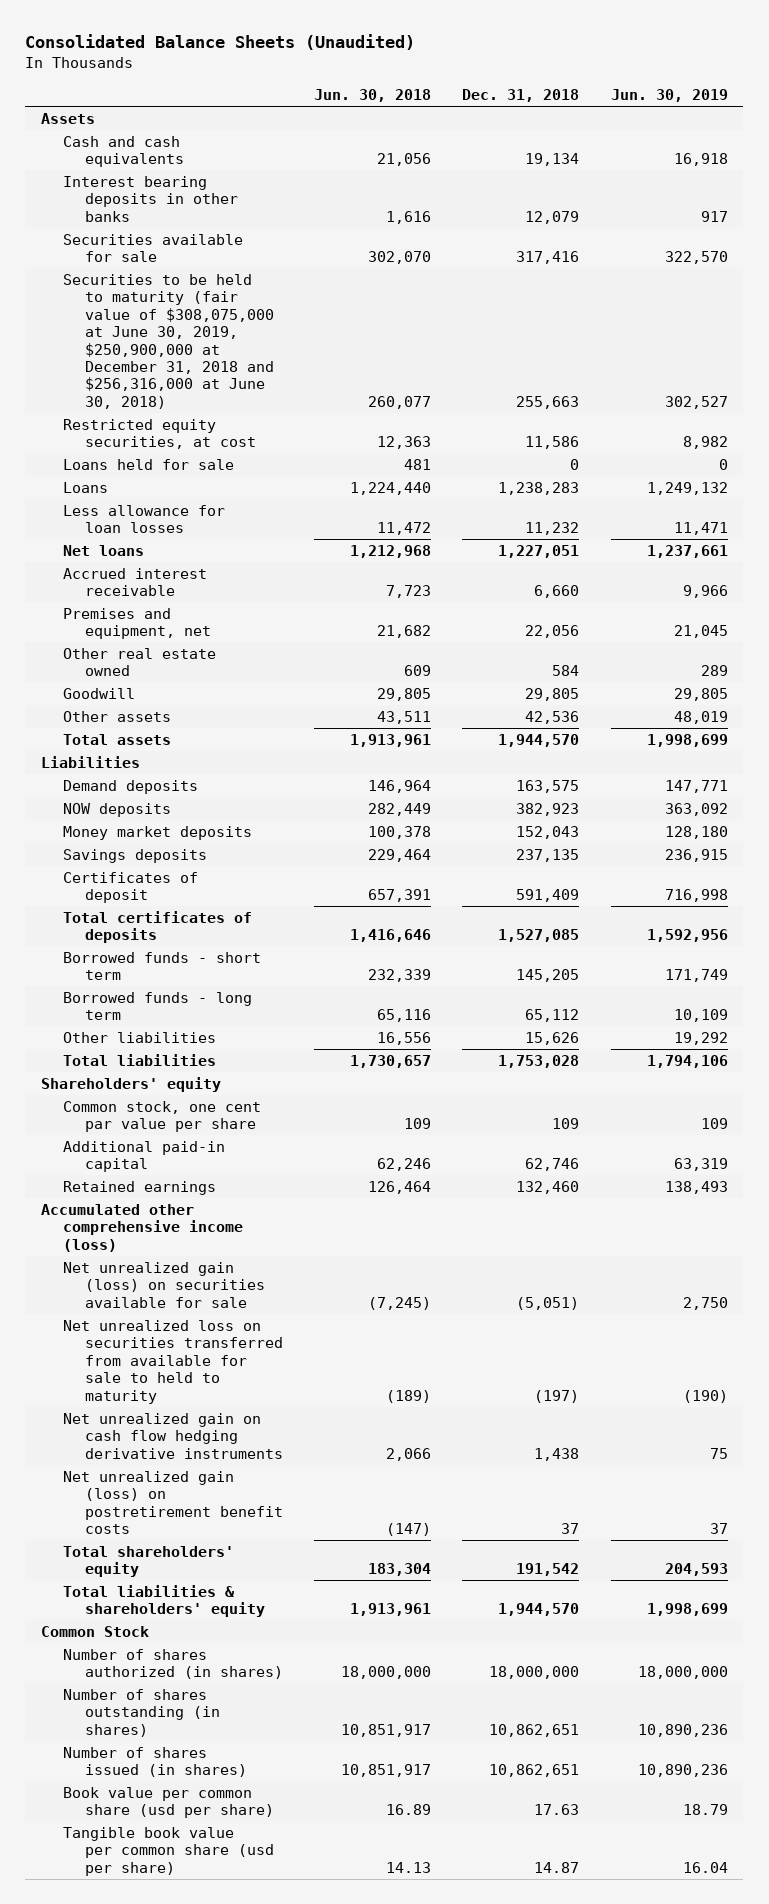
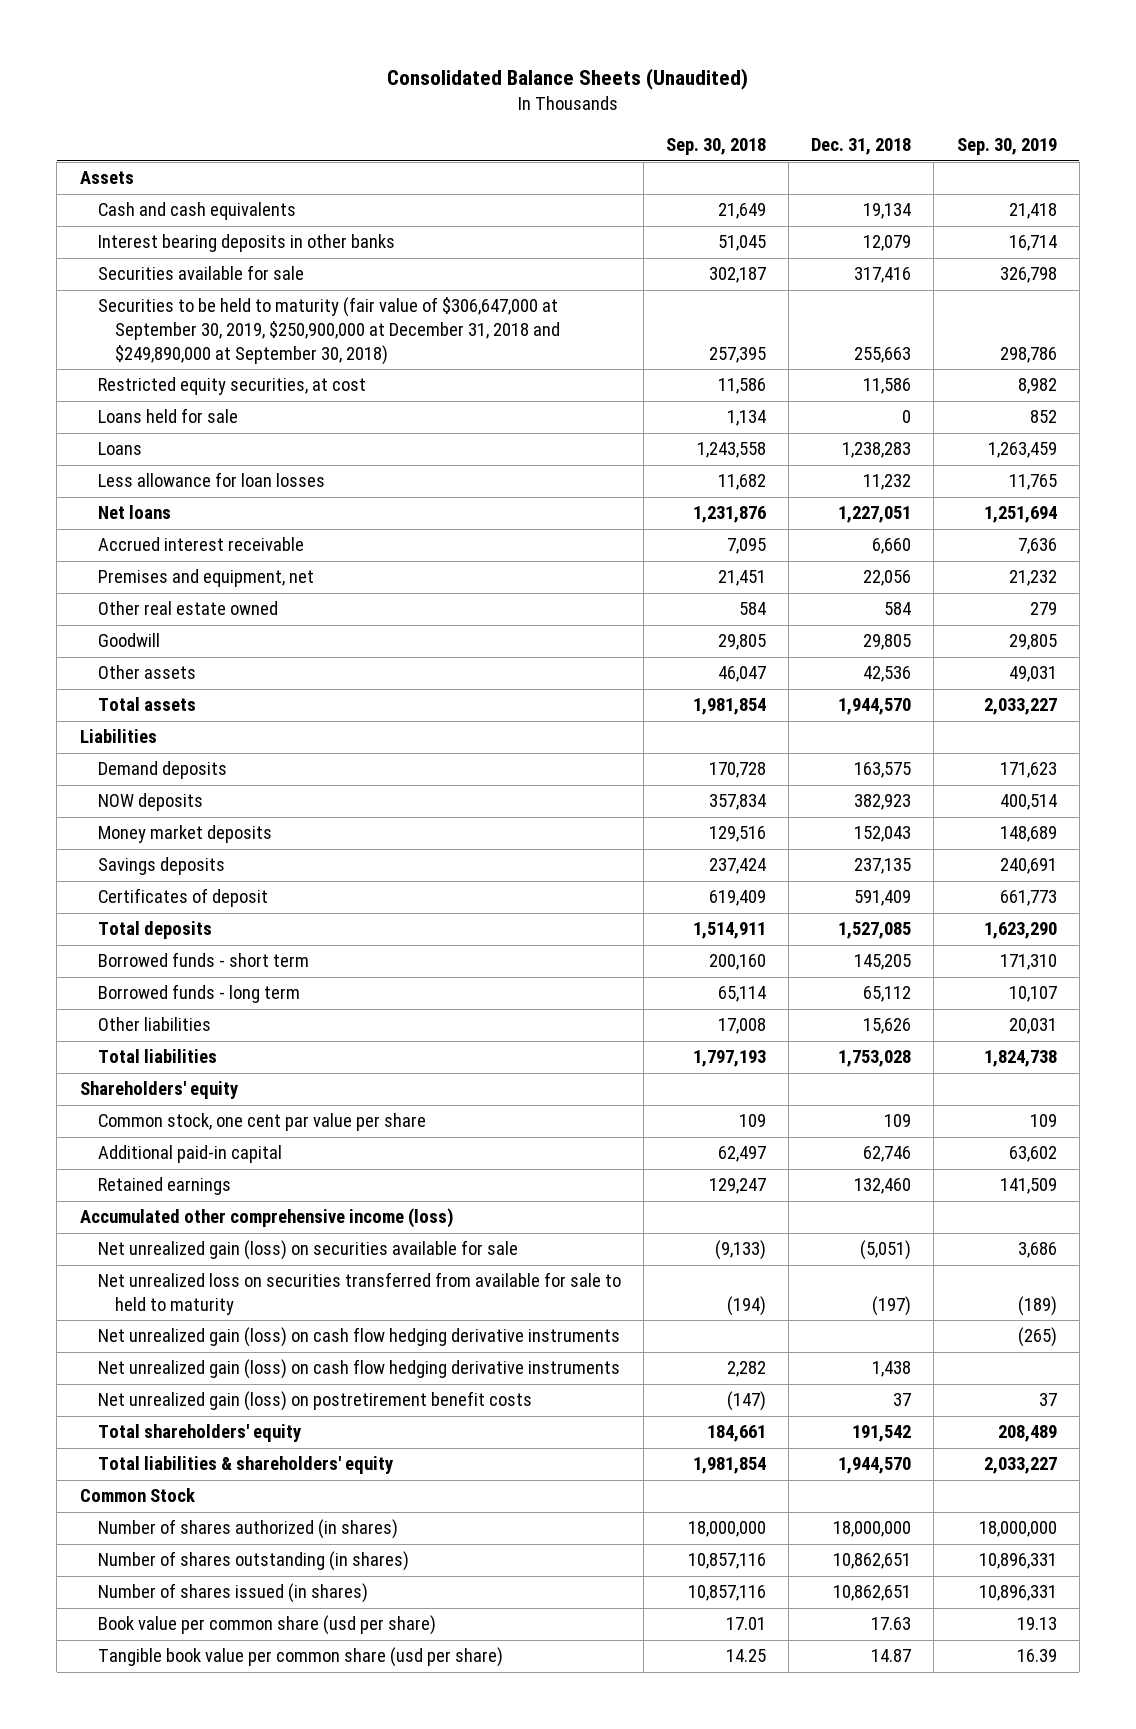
[314,89,432,103] Jun. 30, 2018 -> none
[610,89,728,103] Jun. 30, 2019 -> none
none -> [665,138,766,156] Sep. 30, 2018
none -> [956,138,1057,156] Sep. 30, 2019
[62,273,274,409] Securities to be held to maturity (fair value of $308,075,000 at June 30, 2019, $250,900,000 at December 31, 2018 and $256,316,000 at June 30, 2018) -> [97,297,561,365] Securities to be held to maturity (fair value of $306,647,000 at September 30, 2019, $250,900,000 at December 31, 2018 and $249,890,000 at September 30, 2018)
[62,910,252,944] Total certificates of deposits -> [97,921,212,940] Total deposits
none -> [97,1327,620,1348] Net unrealized gain (loss) on cash flow hedging derivative instruments
[62,1412,283,1459] Net unrealized gain on cash flow hedging derivative instruments -> [97,1359,620,1380] Net unrealized gain (loss) on cash flow hedging derivative instruments

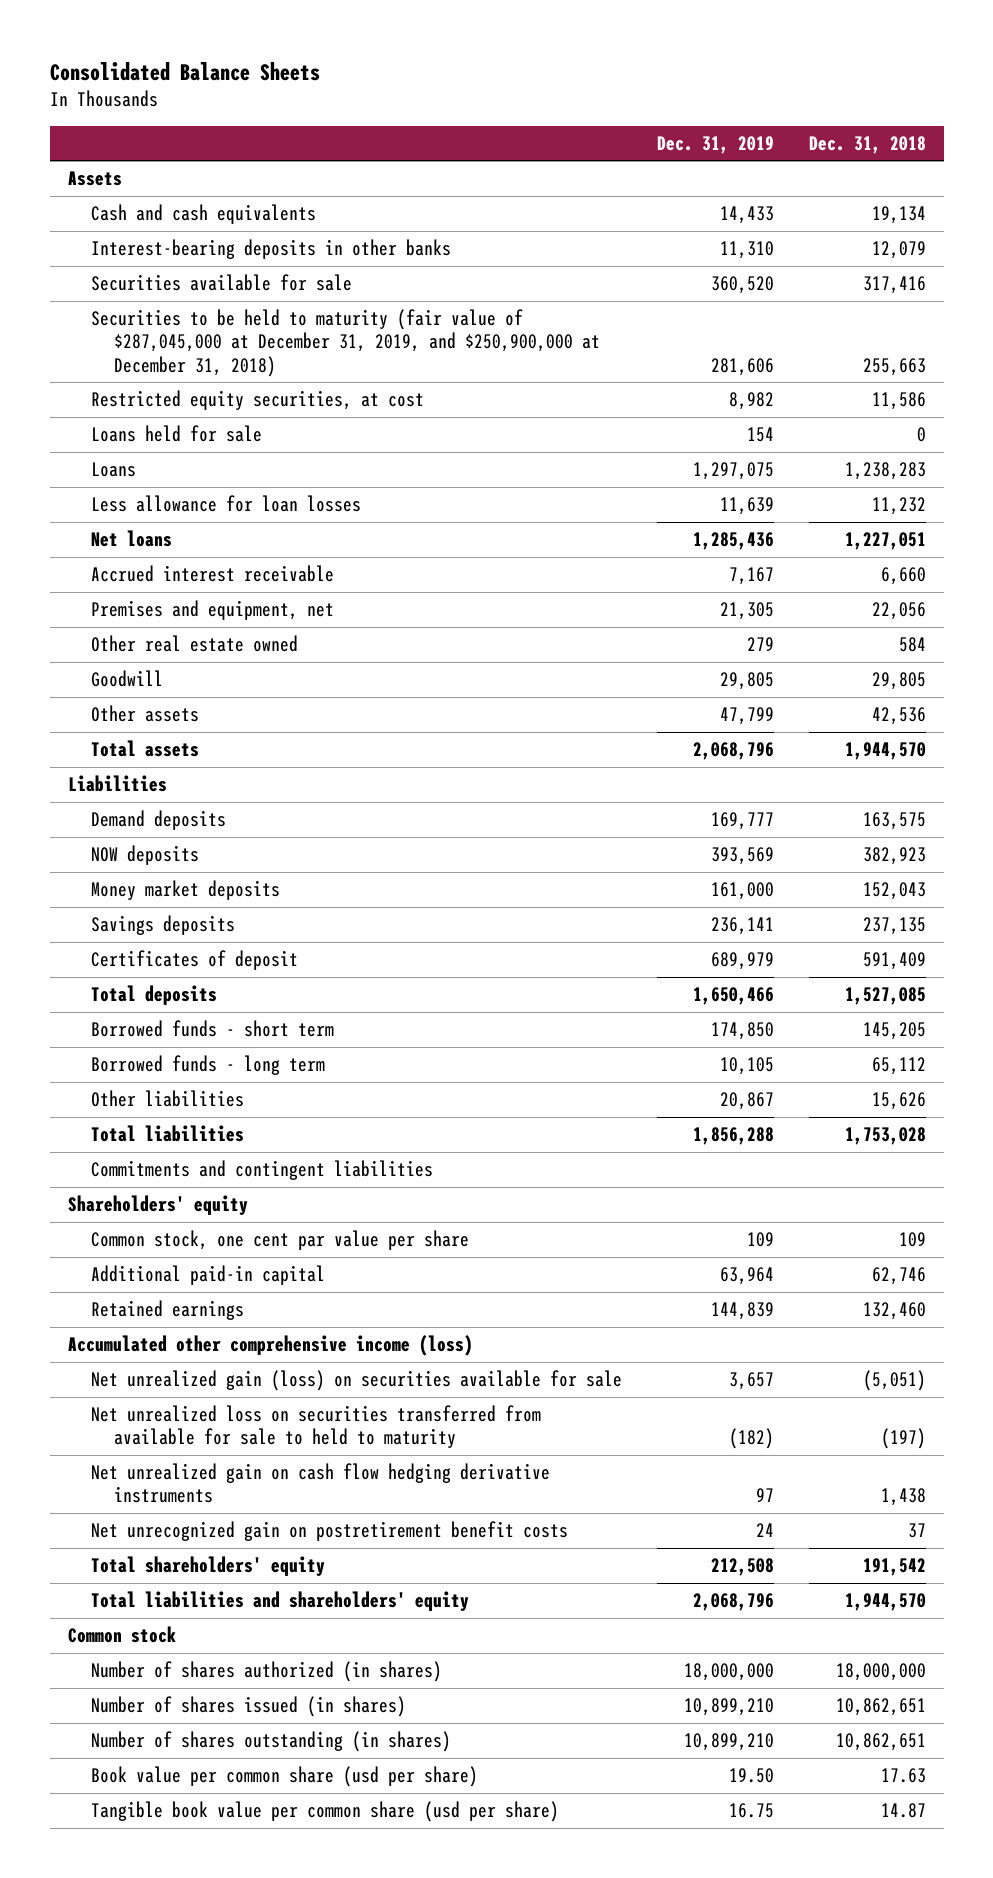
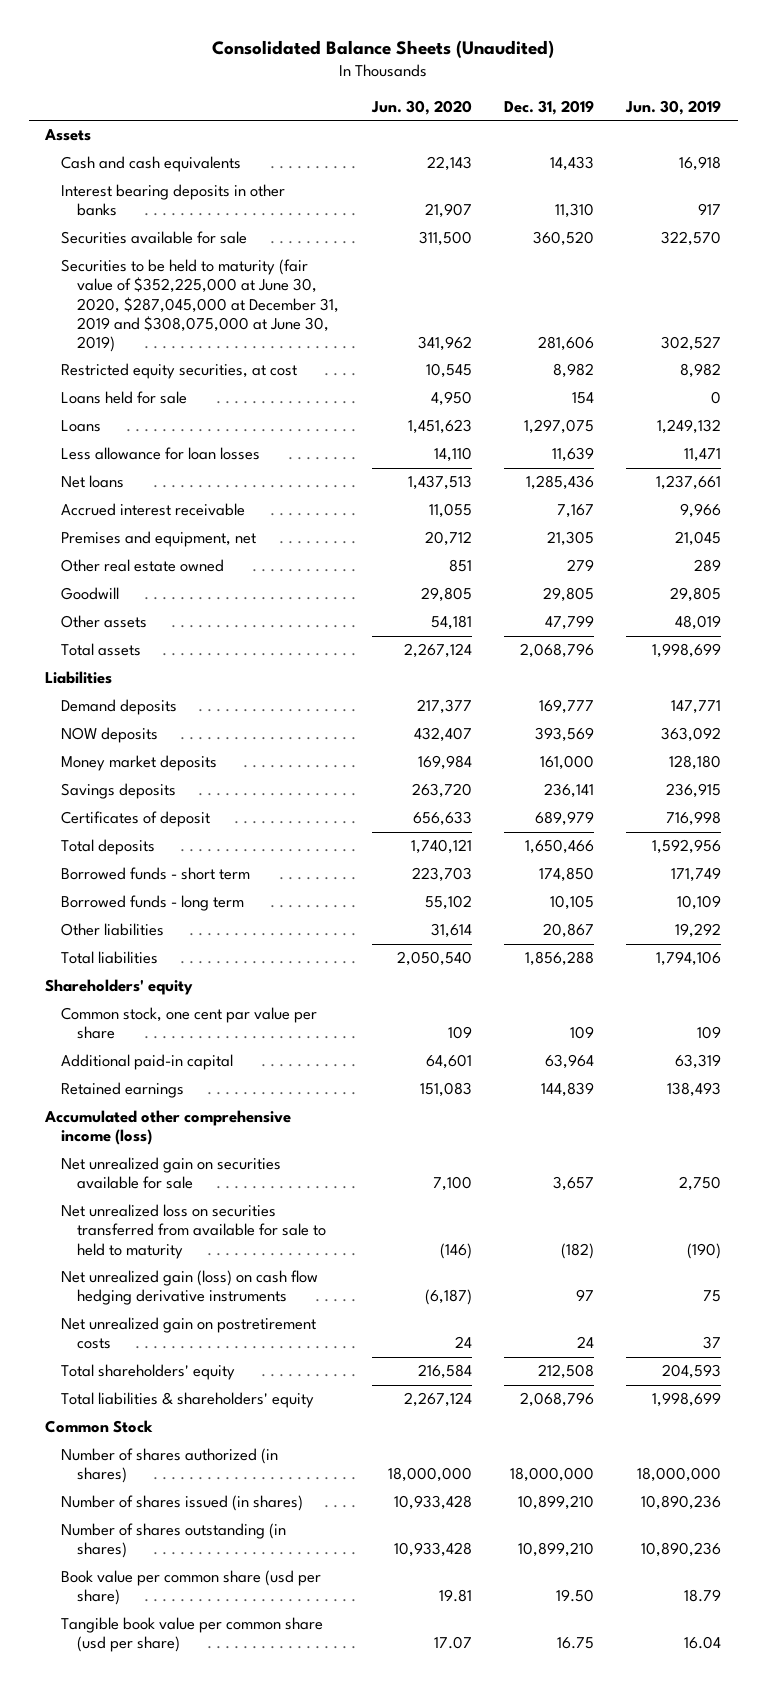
[49,62,320,82] Consolidated Balance Sheets -> [212,40,555,59] Consolidated Balance Sheets (Unaudited)
[808,135,926,154] Dec. 31, 2018 -> none
none -> [370,99,472,115] Jun. 30, 2020
none -> [625,99,722,115] Jun. 30, 2019
[90,239,451,260] Interest-bearing deposits in other banks -> [61,184,286,217] Interest bearing deposits in other banks
[90,309,600,377] Securities to be held to maturity (fair value of $287,045,000 at December 31, 2019, and $250,900,000 at December 31, 2018) -> [61,259,340,352] Securities to be held to maturity (fair value of $352,225,000 at June 30, 2020, $287,045,000 at December 31, 2019 and $308,075,000 at June 30, 2019)
[90,1160,433,1181] Commitments and contingent liabilities -> none
[90,1370,622,1392] Net unrealized gain (loss) on securities available for sale -> [61,1157,282,1190] Net unrealized gain on securities available for sale
[90,1463,550,1504] Net unrealized gain on cash flow hedging derivative instruments -> [61,1270,319,1306] Net unrealized gain (loss) on cash flow hedging derivative instruments
[90,1521,568,1542] Net unrecognized gain on postretirement benefit costs -> [61,1317,317,1350] Net unrealized gain on postretirement costs
[90,1591,469,1612] Total liabilities and shareholders' equity -> [61,1392,315,1409] Total liabilities & shareholders' equity
[67,1626,176,1644] Common stock -> [44,1420,153,1434] Common Stock

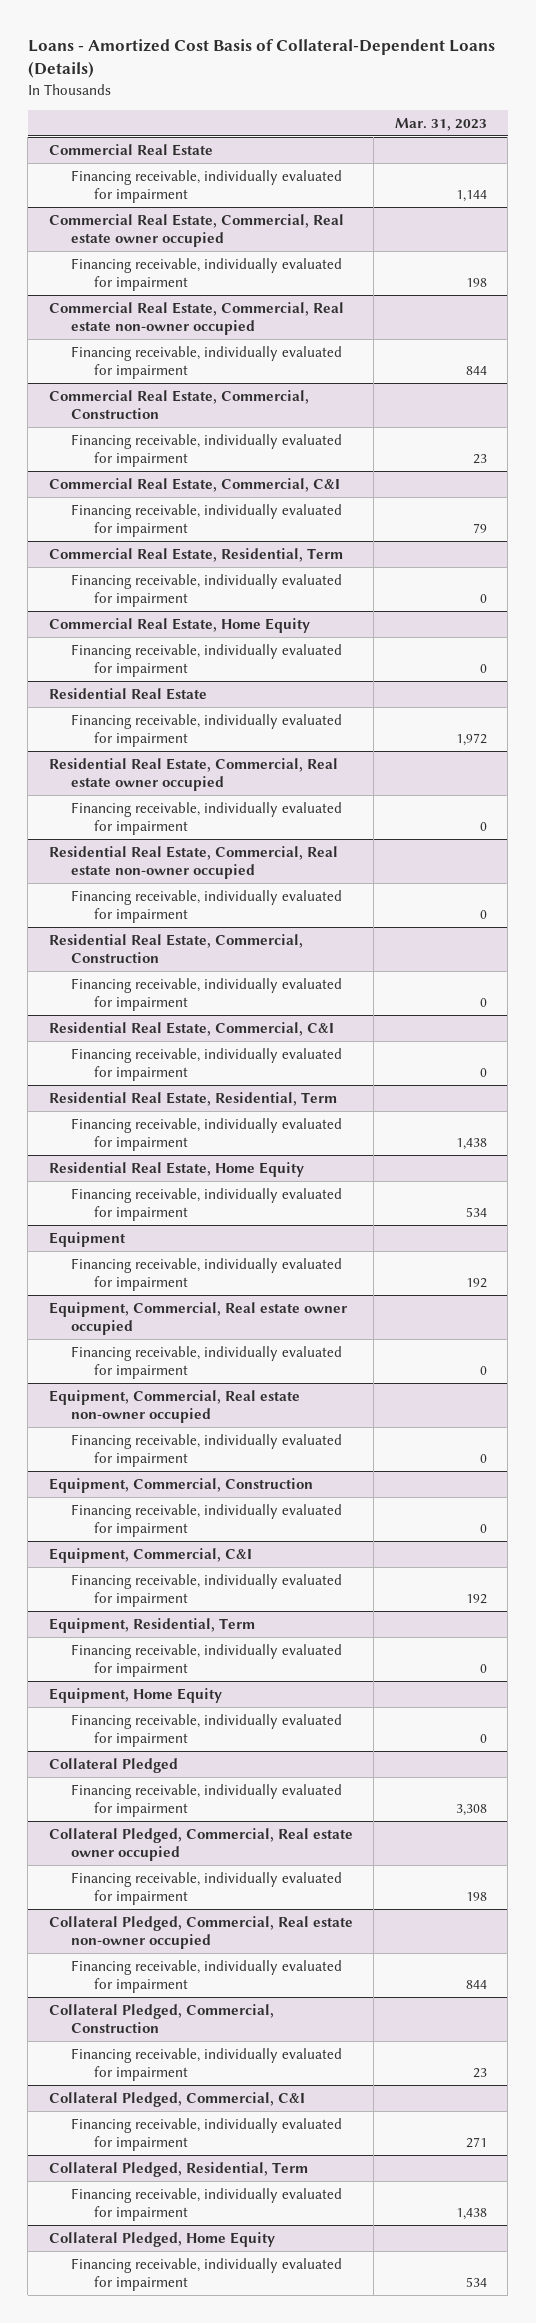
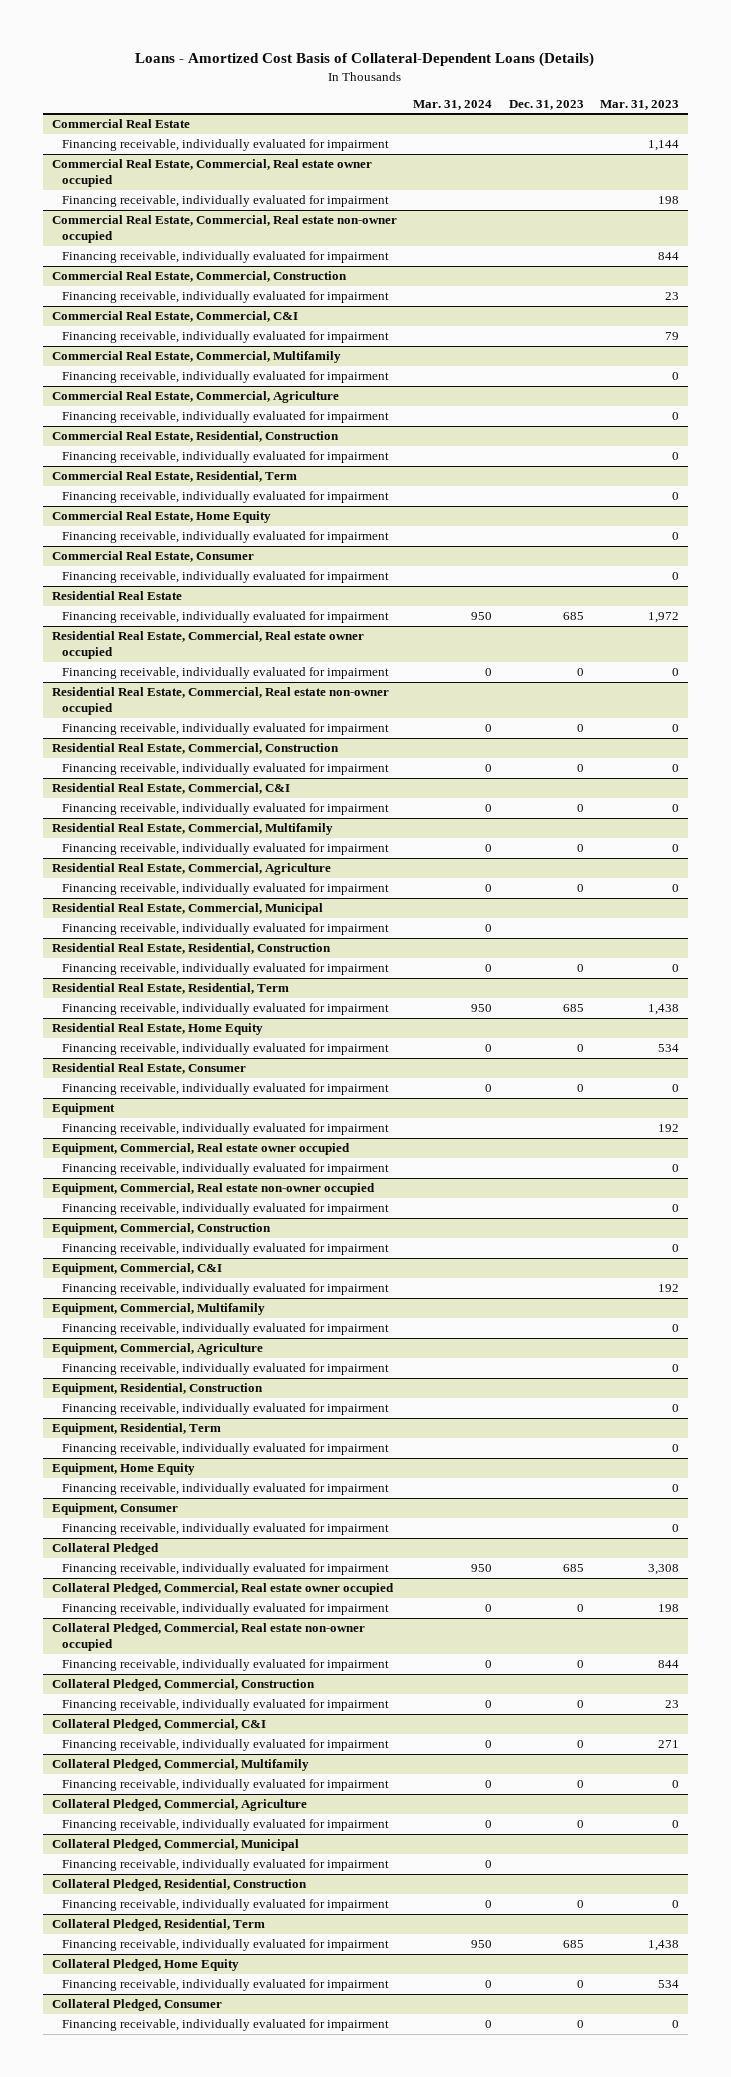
none -> [413,99,493,110] Mar. 31, 2024
none -> [508,99,584,110] Dec. 31, 2023
none -> [51,351,341,364] Commercial Real Estate, Commercial, Multifamily
none -> [62,371,390,384] Financing receivable, individually evaluated for impairment
none -> [51,391,339,404] Commercial Real Estate, Commercial, Agriculture
none -> [62,411,390,424] Financing receivable, individually evaluated for impairment
none -> [51,431,339,443] Commercial Real Estate, Residential, Construction
none -> [62,451,390,464] Financing receivable, individually evaluated for impairment
none -> [51,551,254,563] Commercial Real Estate, Consumer
none -> [62,571,390,584] Financing receivable, individually evaluated for impairment
none -> [51,823,333,836] Residential Real Estate, Commercial, Multifamily
none -> [62,843,390,856] Financing receivable, individually evaluated for impairment
none -> [51,863,331,876] Residential Real Estate, Commercial, Agriculture
none -> [62,883,390,896] Financing receivable, individually evaluated for impairment
none -> [51,903,323,916] Residential Real Estate, Commercial, Municipal
none -> [62,923,390,936] Financing receivable, individually evaluated for impairment
none -> [51,943,331,955] Residential Real Estate, Residential, Construction
none -> [62,963,390,976] Financing receivable, individually evaluated for impairment
none -> [51,1063,246,1075] Residential Real Estate, Consumer
none -> [62,1083,390,1096] Financing receivable, individually evaluated for impairment
none -> [51,1303,265,1316] Equipment, Commercial, Multifamily
none -> [62,1323,390,1336] Financing receivable, individually evaluated for impairment
none -> [51,1343,263,1356] Equipment, Commercial, Agriculture
none -> [62,1363,390,1376] Financing receivable, individually evaluated for impairment
none -> [51,1383,263,1396] Equipment, Residential, Construction
none -> [62,1403,390,1416] Financing receivable, individually evaluated for impairment
none -> [51,1503,178,1516] Equipment, Consumer
none -> [62,1523,390,1536] Financing receivable, individually evaluated for impairment
none -> [51,1759,309,1772] Collateral Pledged, Commercial, Multifamily
none -> [62,1779,390,1792] Financing receivable, individually evaluated for impairment
none -> [51,1799,307,1812] Collateral Pledged, Commercial, Agriculture
none -> [62,1819,390,1832] Financing receivable, individually evaluated for impairment
none -> [51,1839,299,1852] Collateral Pledged, Commercial, Municipal
none -> [62,1859,390,1872] Financing receivable, individually evaluated for impairment
none -> [51,1879,307,1892] Collateral Pledged, Residential, Construction
none -> [62,1899,390,1912] Financing receivable, individually evaluated for impairment
none -> [51,1999,222,2012] Collateral Pledged, Consumer
none -> [62,2019,390,2032] Financing receivable, individually evaluated for impairment

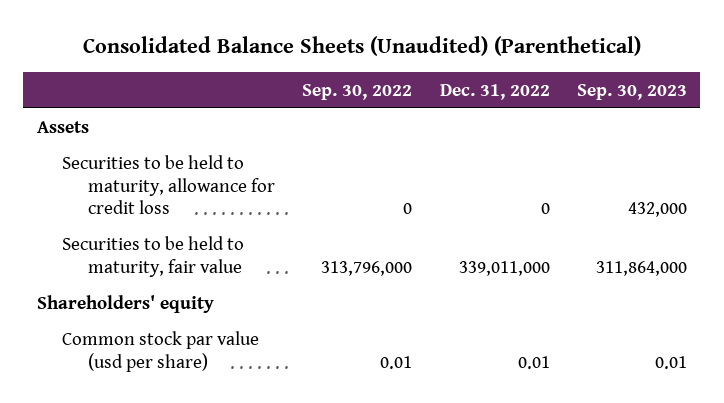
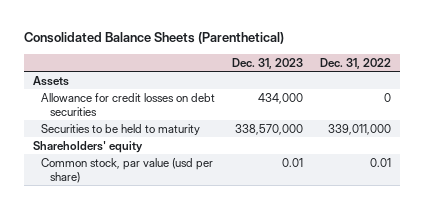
[82,35,641,56] Consolidated Balance Sheets (Unaudited) (Parenthetical) -> [24,32,285,45] Consolidated Balance Sheets (Parenthetical)
[302,83,413,100] Sep. 30, 2022 -> none
[576,83,687,100] Sep. 30, 2023 -> none
none -> [232,57,304,69] Dec. 31, 2023
[62,154,276,215] Securities to be held to maturity, allowance for credit loss -> [41,92,216,116] Allowance for credit losses on debt securities
[62,235,245,277] Securities to be held to maturity, fair value -> [41,123,201,135] Securities to be held to maturity
[62,330,260,372] Common stock par value (usd per share) -> [41,157,214,183] Common stock, par value (usd per share)

